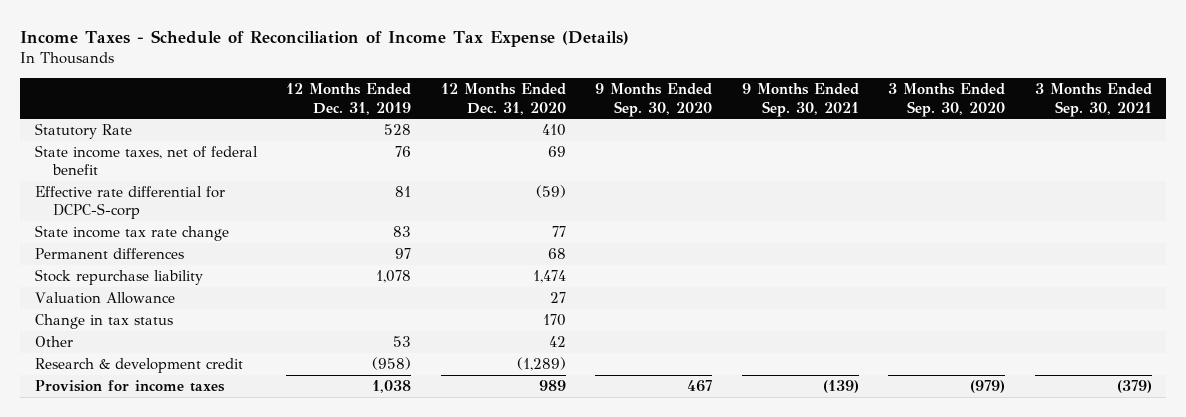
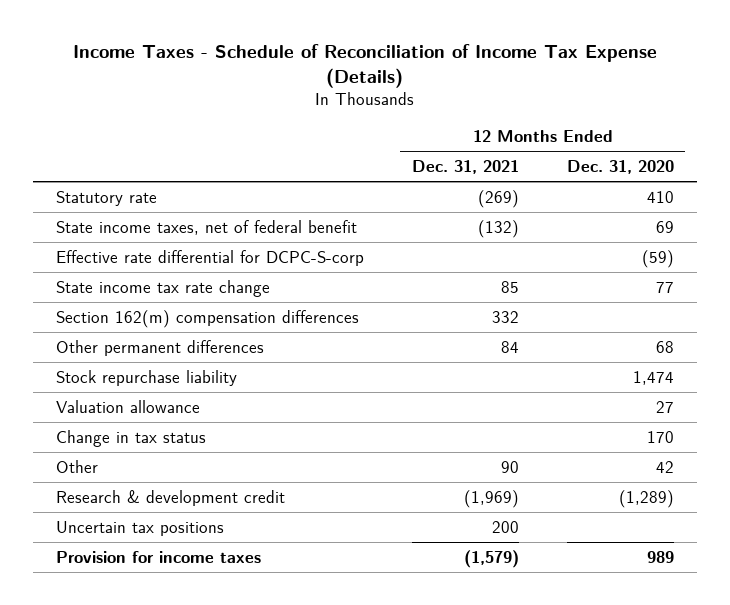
[286,83,412,115] 12 Months Ended Dec. 31, 2019 -> none
[595,83,713,117] 9 Months Ended Sep. 30, 2020 -> none
[741,83,859,117] 9 Months Ended Sep. 30, 2021 -> none
[888,83,1006,117] 3 Months Ended Sep. 30, 2020 -> none
[1034,83,1152,117] 3 Months Ended Sep. 30, 2021 -> none
none -> [411,159,519,174] Dec. 31, 2021
[34,123,132,140] Statutory Rate -> [56,190,158,206] Statutory rate
none -> [56,309,360,328] Section 162(m) compensation differences
[34,248,184,260] Permanent differences -> [56,339,265,356] Other permanent differences
[34,292,175,305] Valuation Allowance -> [56,399,201,413] Valuation allowance
none -> [56,520,225,536] Uncertain tax positions

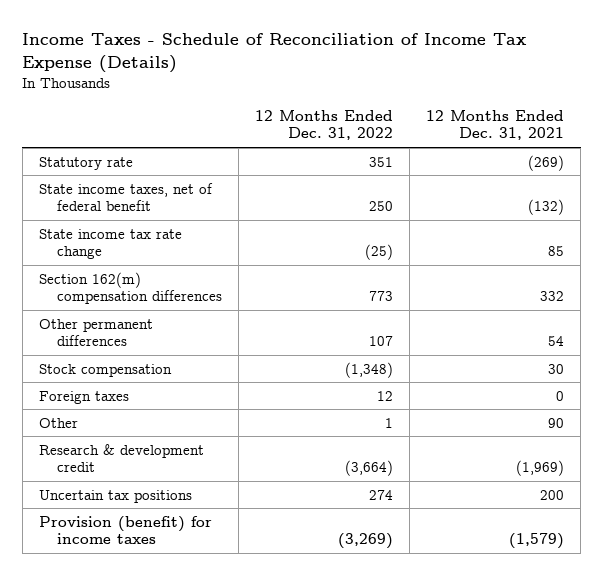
[566,159,674,174] Dec. 31, 2020 -> none
none -> [255,110,394,141] 12 Months Ended Dec. 31, 2022
[56,249,365,266] Effective rate differential for DCPC-S-corp -> none
[56,369,238,386] Stock repurchase liability -> none
[56,399,201,413] Valuation allowance -> none
[56,429,207,447] Change in tax status -> none
[500,340,519,353] 84 -> [548,335,565,346] 54
none -> [38,363,172,377] Stock compensation
none -> [38,390,129,404] Foreign taxes
[56,550,262,563] Provision for income taxes -> [38,515,212,544] Provision (benefit) for income taxes

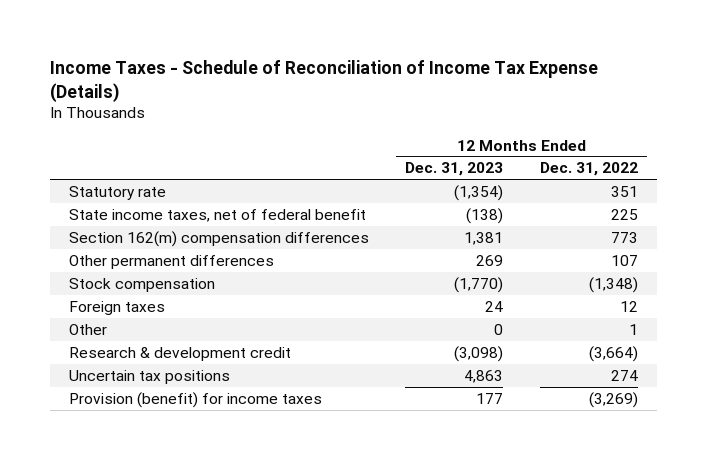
[426,110,565,141] 12 Months Ended Dec. 31, 2021 -> none
none -> [405,162,504,177] Dec. 31, 2023
[38,228,182,259] State income tax rate change -> none
[369,200,394,211] 250 -> [611,208,639,220] 225

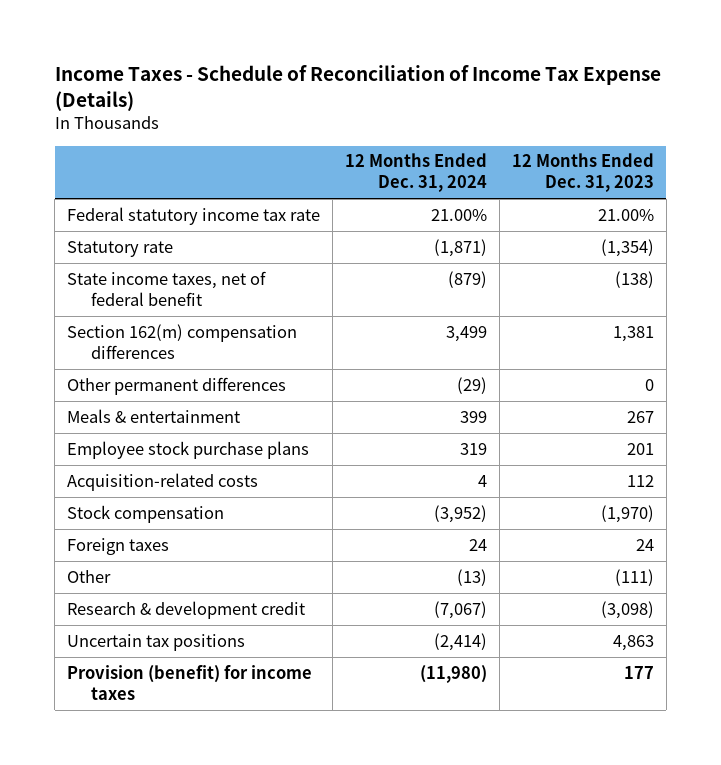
[540,162,639,177] Dec. 31, 2022 -> none
none -> [345,153,488,193] 12 Months Ended Dec. 31, 2024
none -> [67,206,321,225] Federal statutory income tax rate
[476,254,504,266] 269 -> [644,378,654,391] 0
none -> [67,408,241,423] Meals & entertainment
none -> [67,440,310,459] Employee stock purchase plans
none -> [67,472,259,491] Acquisition-related costs
[454,276,504,293] (1,770) -> [600,504,654,523] (1,970)
[494,323,504,335] 0 -> [614,568,654,586] (111)

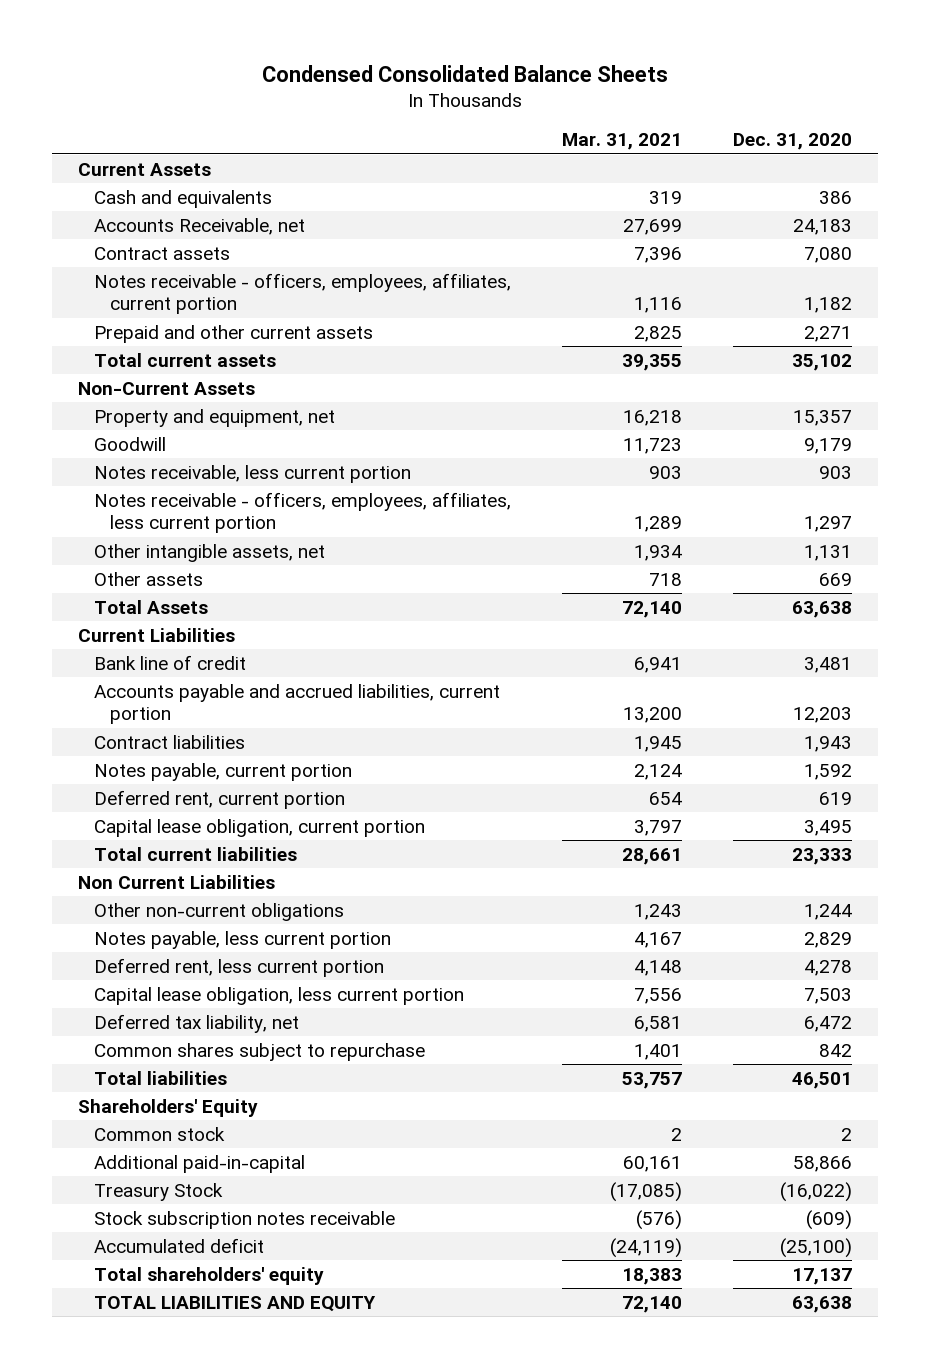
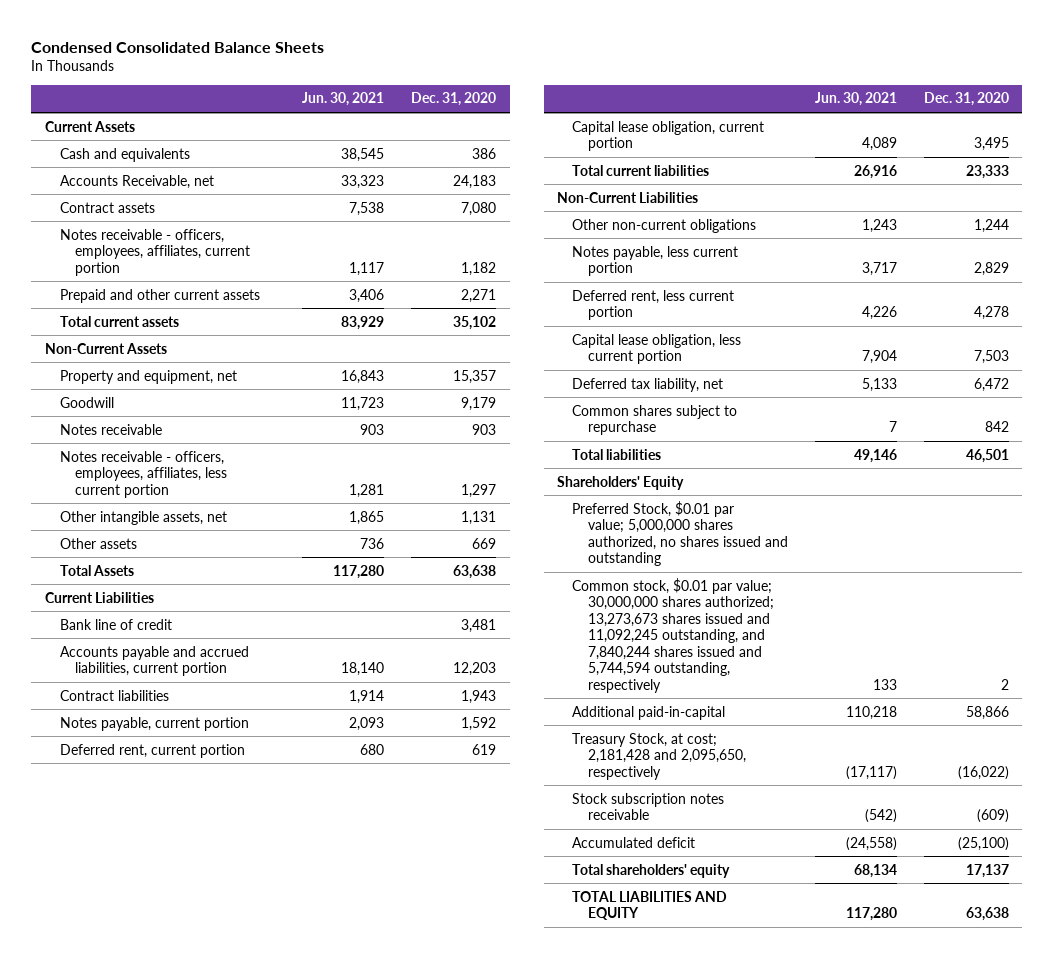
[562,133,683,151] Mar. 31, 2021 -> none
none -> [302,92,385,107] Jun. 30, 2021
[93,464,411,483] Notes receivable, less current portion -> [59,423,162,435] Notes receivable
[77,874,275,889] Non Current Liabilities -> [557,191,699,203] Non-Current Liabilities
none -> [572,500,788,567] Preferred Stock, $0.01 par value; 5,000,000 shares authorized, no shares issued and outstanding
[93,1126,225,1141] Common stock -> [572,577,774,693] Common stock, $0.01 par value; 30,000,000 shares authorized; 13,273,673 shares issued and 11,092,245 outstanding, and 7,840,244 shares issued and 5,744,594 outstanding, respectively
[93,1182,223,1201] Treasury Stock -> [572,732,746,780] Treasury Stock, at cost; 2,181,428 and 2,095,650, respectively

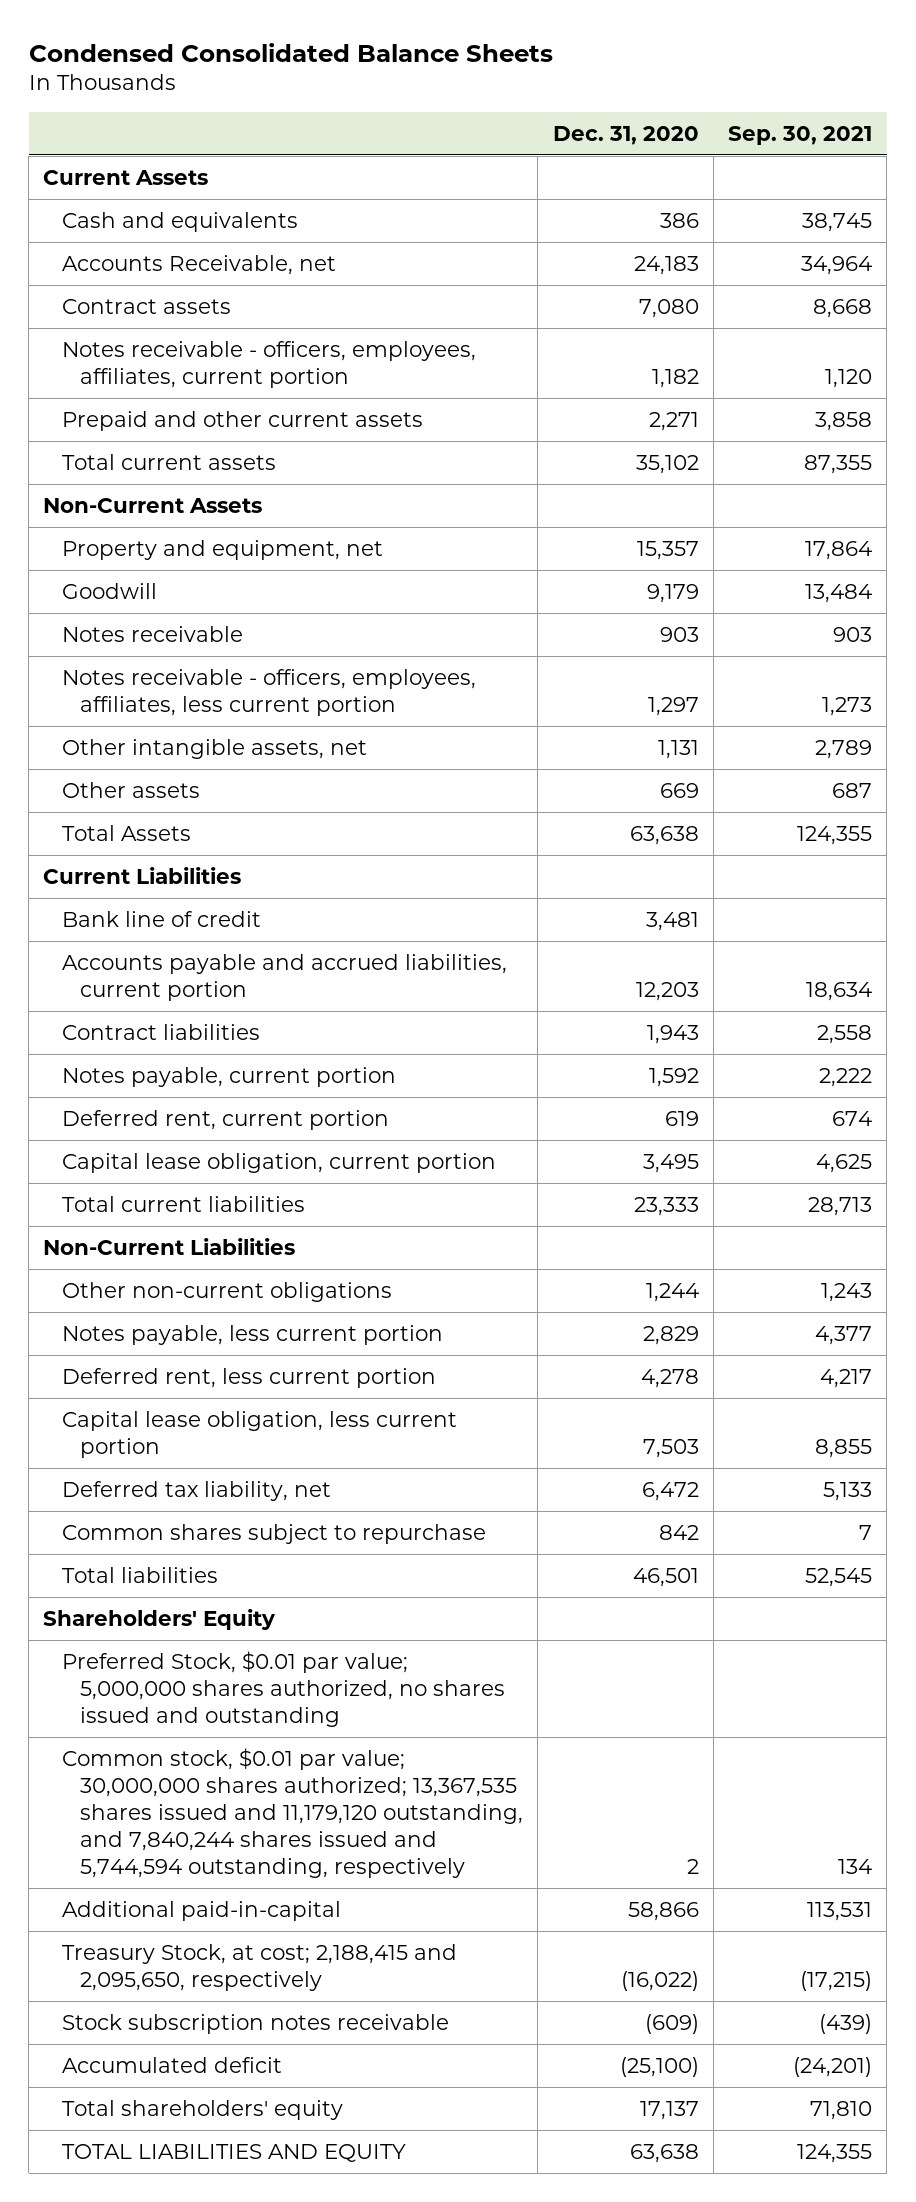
[302,92,385,107] Jun. 30, 2021 -> none
none -> [728,125,873,145] Sep. 30, 2021
[572,577,774,693] Common stock, $0.01 par value; 30,000,000 shares authorized; 13,273,673 shares issued and 11,092,245 outstanding, and 7,840,244 shares issued and 5,744,594 outstanding, respectively -> [61,1748,524,1878] Common stock, $0.01 par value; 30,000,000 shares authorized; 13,367,535 shares issued and 11,179,120 outstanding, and 7,840,244 shares issued and 5,744,594 outstanding, respectively
[572,732,746,780] Treasury Stock, at cost; 2,181,428 and 2,095,650, respectively -> [61,1944,457,1992] Treasury Stock, at cost; 2,188,415 and 2,095,650, respectively

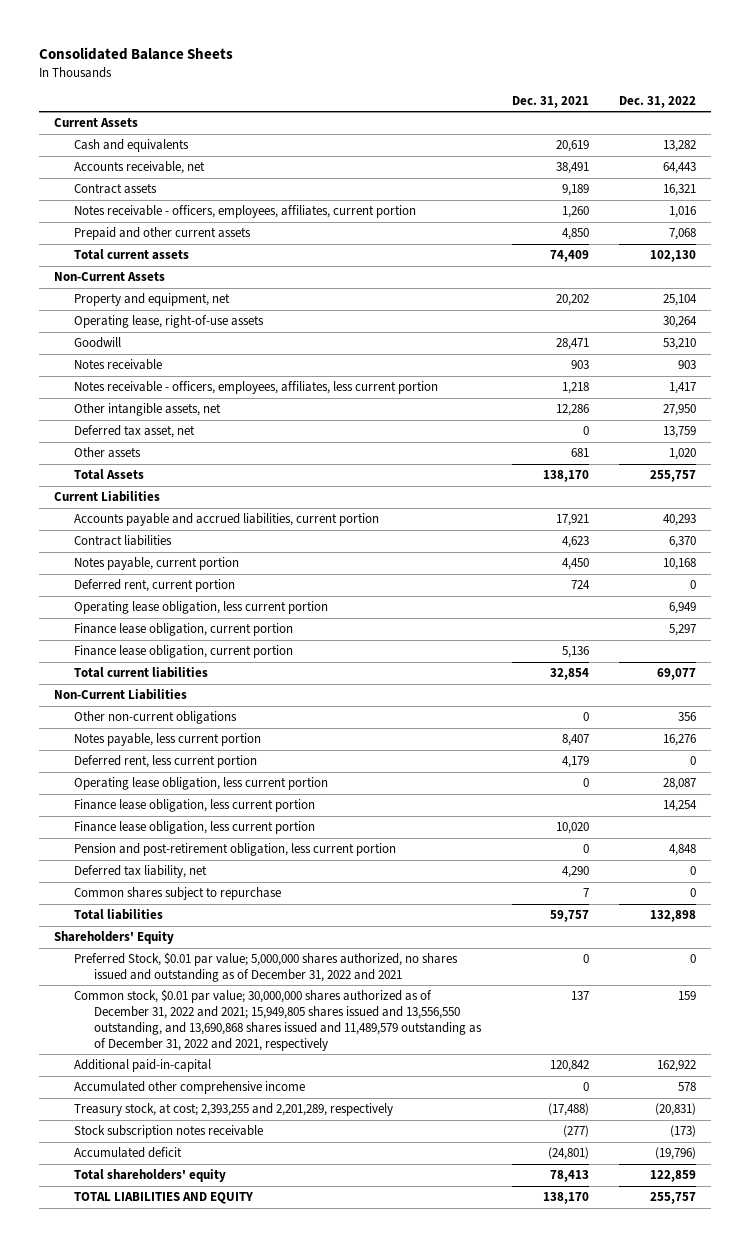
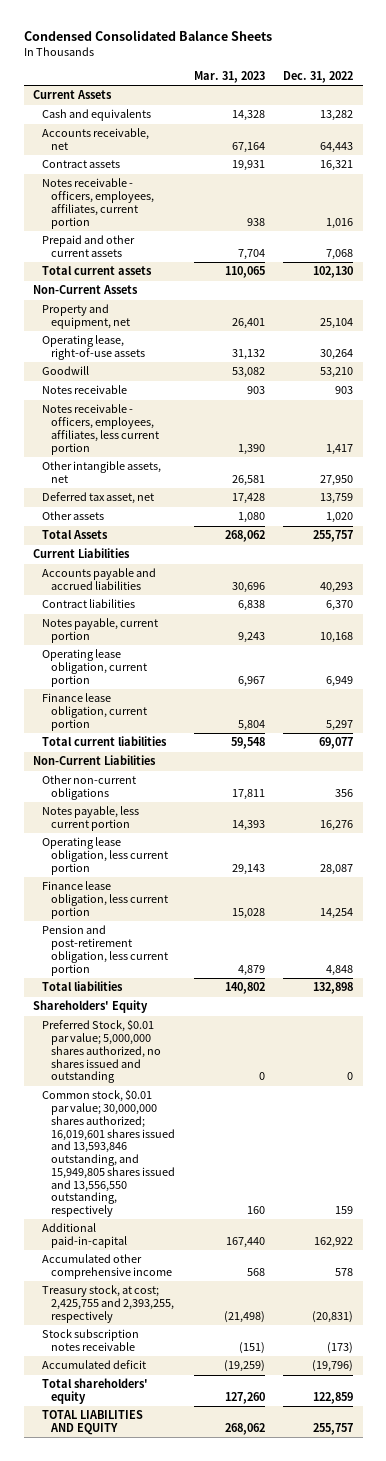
[38,47,233,61] Consolidated Balance Sheets -> [23,29,272,41] Condensed Consolidated Balance Sheets
[511,95,589,108] Dec. 31, 2021 -> none
none -> [193,71,265,84] Mar. 31, 2023
[73,513,379,527] Accounts payable and accrued liabilities, current portion -> [41,568,156,591] Accounts payable and accrued liabilities
[73,579,235,593] Deferred rent, current portion -> none
[73,601,328,615] Operating lease obligation, less current portion -> [41,649,147,687] Operating lease obligation, current portion
[73,645,293,659] Finance lease obligation, current portion -> none
[73,755,257,769] Deferred rent, less current portion -> none
[73,821,315,835] Finance lease obligation, less current portion -> none
[73,865,207,879] Deferred tax liability, net -> none
[73,887,281,901] Common shares subject to repurchase -> none
[73,952,458,982] Preferred Stock, $0.01 par value; 5,000,000 shares authorized, no shares issued and outstanding as of December 31, 2022 and 2021 -> [41,1019,161,1084] Preferred Stock, $0.01 par value; 5,000,000 shares authorized, no shares issued and outstanding
[73,989,483,1051] Common stock, $0.01 par value; 30,000,000 shares authorized as of December 31, 2022 and 2021; 15,949,805 shares issued and 13,556,550 outstanding, and 13,690,868 shares issued and 11,489,579 outstanding as of December 31, 2022 and 2021, respectively -> [41,1089,175,1218] Common stock, $0.01 par value; 30,000,000 shares authorized; 16,019,601 shares issued and 13,593,846 outstanding, and 15,949,805 shares issued and 13,556,550 outstanding, respectively
[73,1103,393,1117] Treasury stock, at cost; 2,393,255 and 2,201,289, respectively -> [41,1285,174,1323] Treasury stock, at cost; 2,425,755 and 2,393,255, respectively

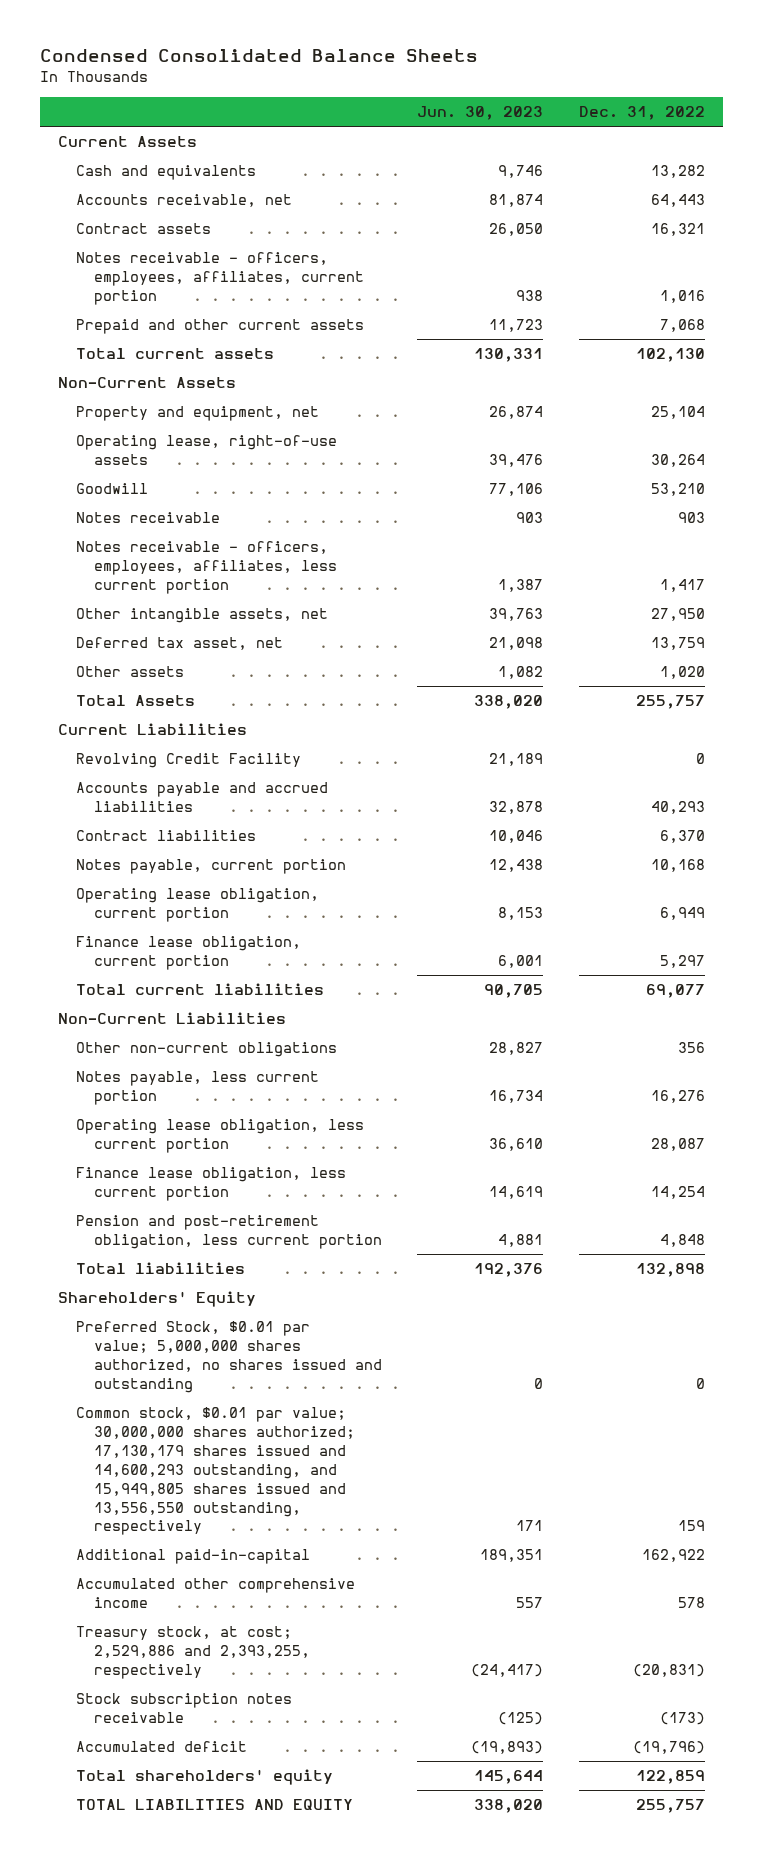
[193,71,265,84] Mar. 31, 2023 -> none
none -> [417,106,544,121] Jun. 30, 2023
none -> [75,753,301,769] Revolving Credit Facility
[41,1089,175,1218] Common stock, $0.01 par value; 30,000,000 shares authorized; 16,019,601 shares issued and 13,593,846 outstanding, and 15,949,805 shares issued and 13,556,550 outstanding, respectively -> [75,1407,355,1536] Common stock, $0.01 par value; 30,000,000 shares authorized; 17,130,179 shares issued and 14,600,293 outstanding, and 15,949,805 shares issued and 13,556,550 outstanding, respectively
[41,1285,174,1323] Treasury stock, at cost; 2,425,755 and 2,393,255, respectively -> [75,1626,310,1679] Treasury stock, at cost; 2,529,886 and 2,393,255, respectively

